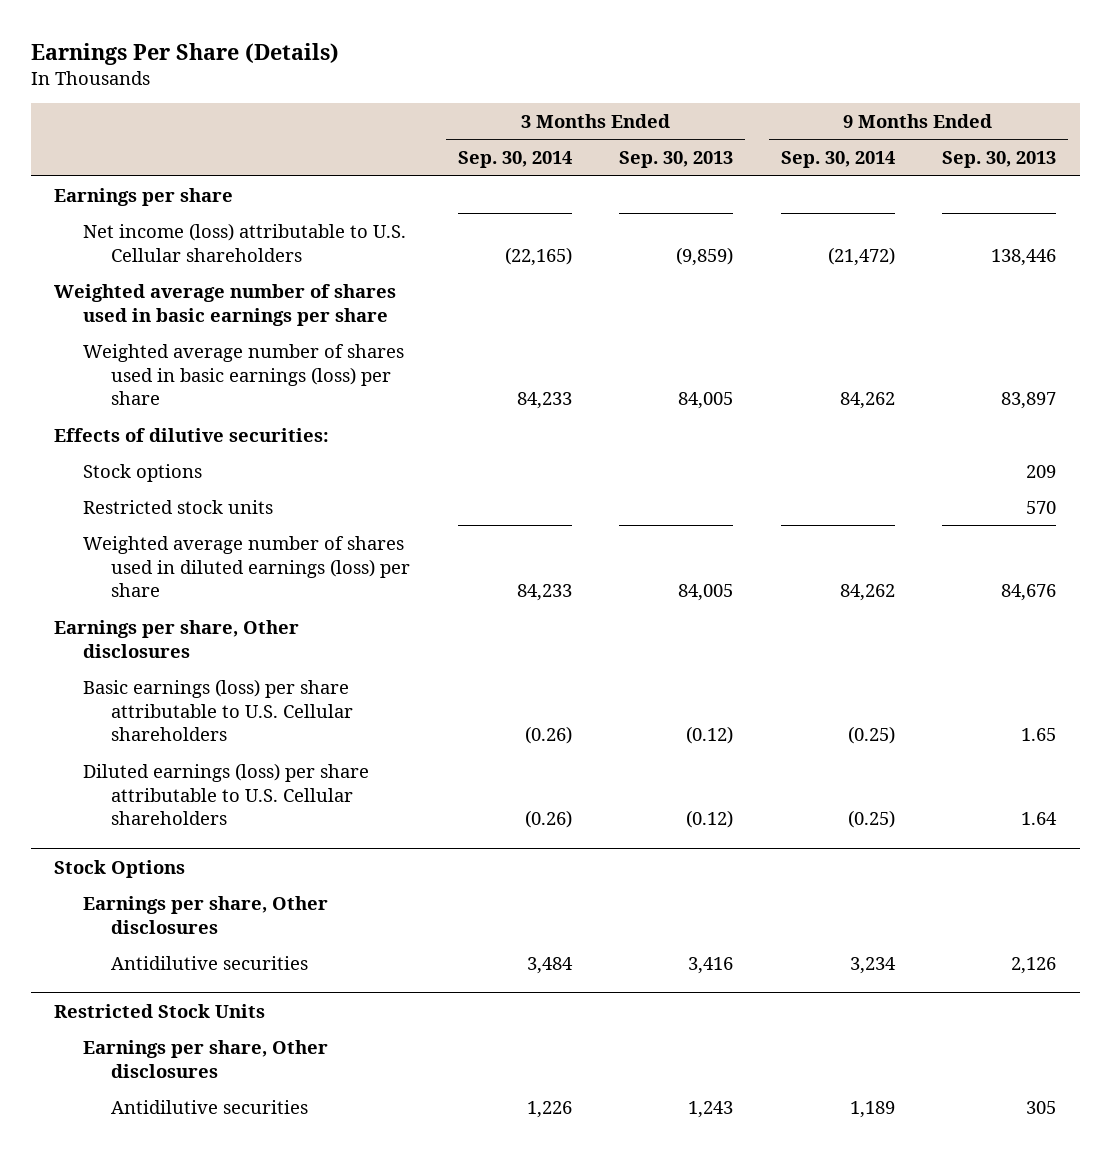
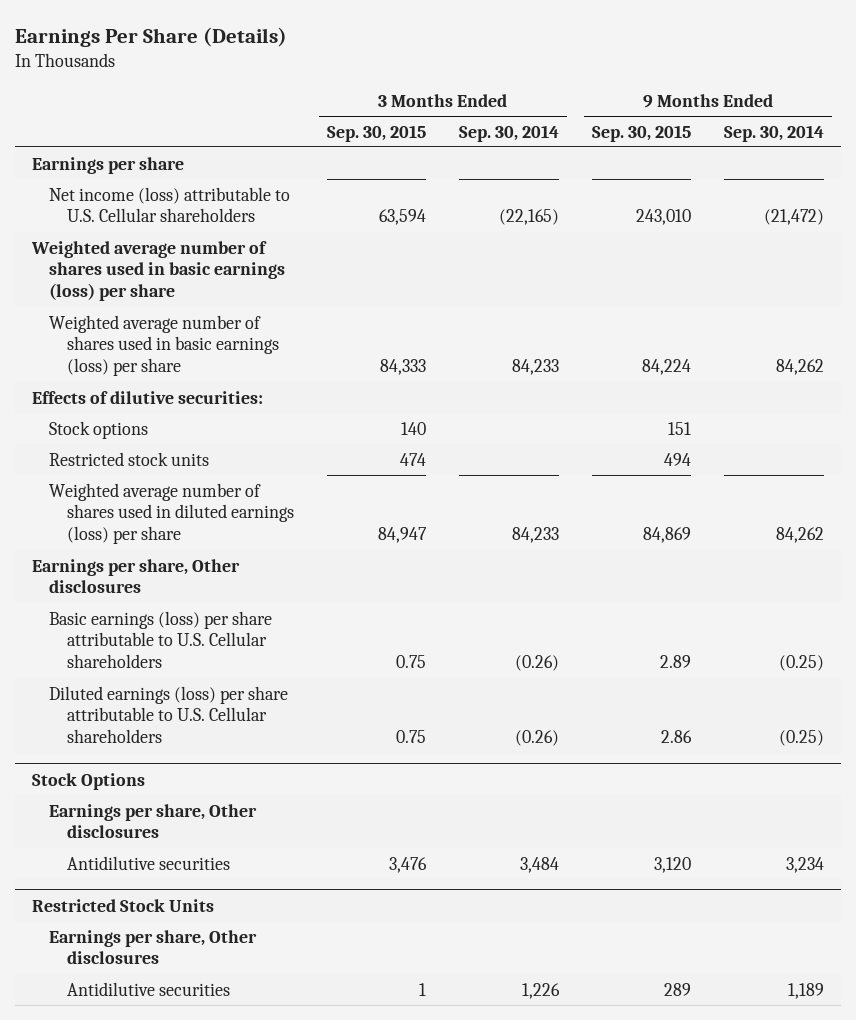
[619,151,734,169] Sep. 30, 2013 -> none
[942,151,1057,169] Sep. 30, 2013 -> none
none -> [326,124,426,142] Sep. 30, 2015
none -> [592,124,692,142] Sep. 30, 2015
[54,283,397,326] Weighted average number of shares used in basic earnings per share -> [30,240,286,302] Weighted average number of shares used in basic earnings (loss) per share

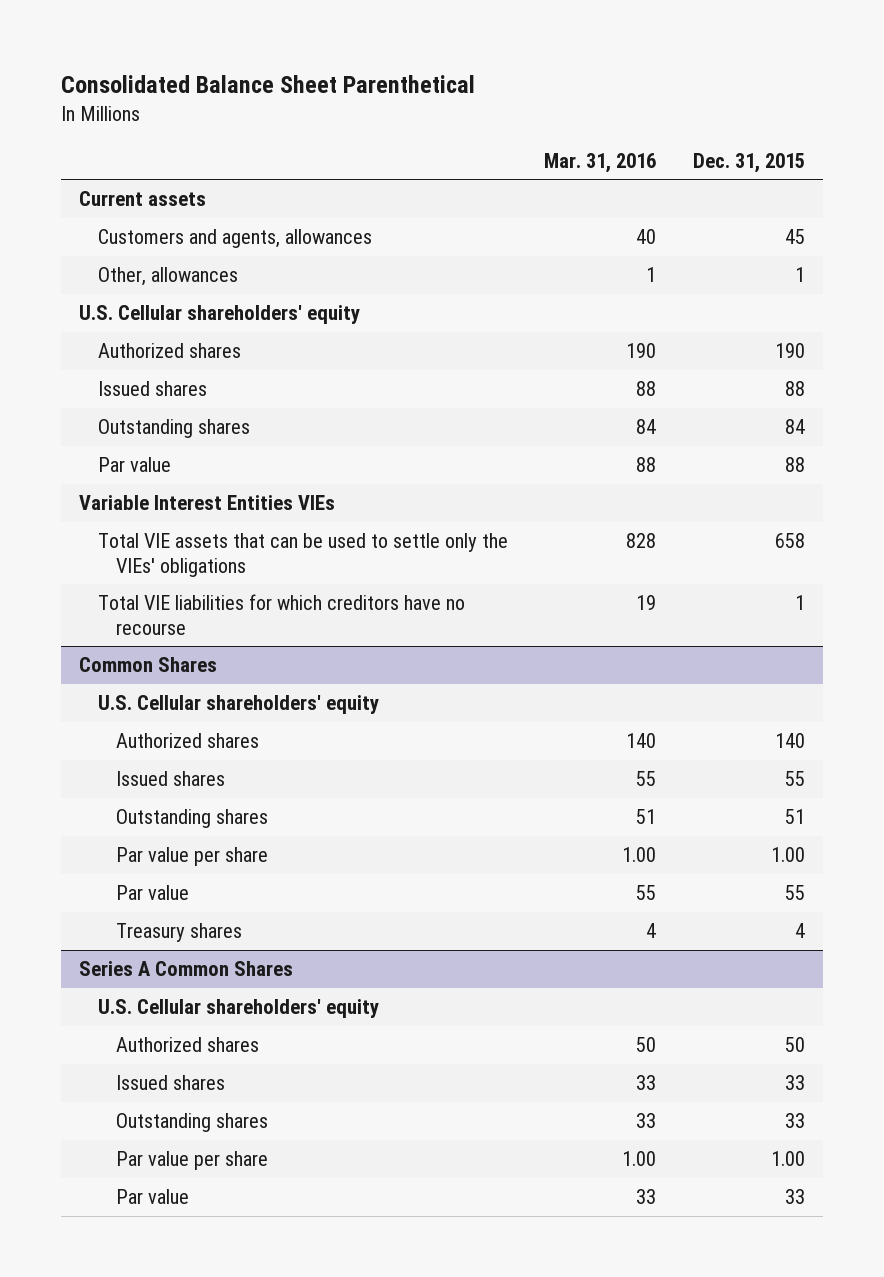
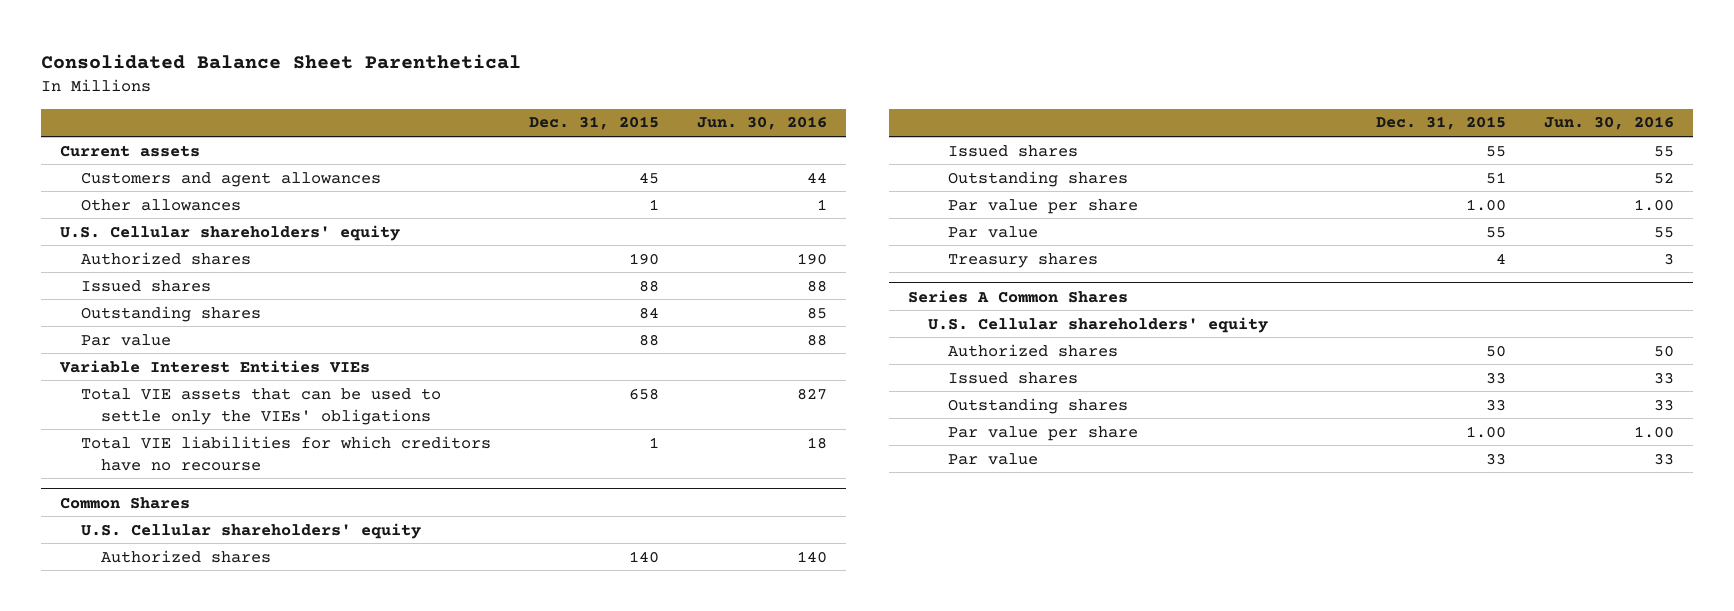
[544,152,657,173] Mar. 31, 2016 -> none
none -> [696,116,827,131] Jun. 30, 2016
[97,229,372,249] Customers and agents, allowances -> [80,171,381,187] Customers and agent allowances
[97,267,238,287] Other, allowances -> [80,198,241,211] Other allowances

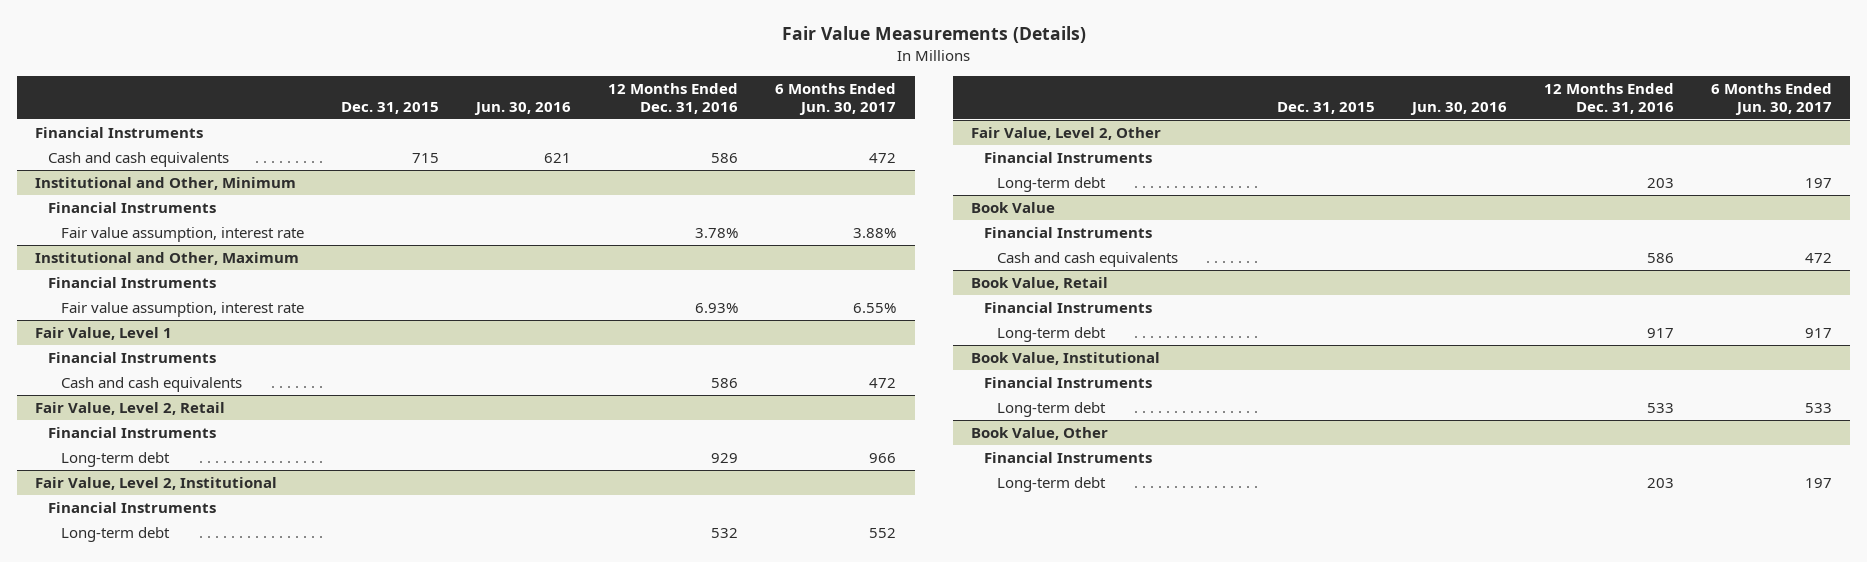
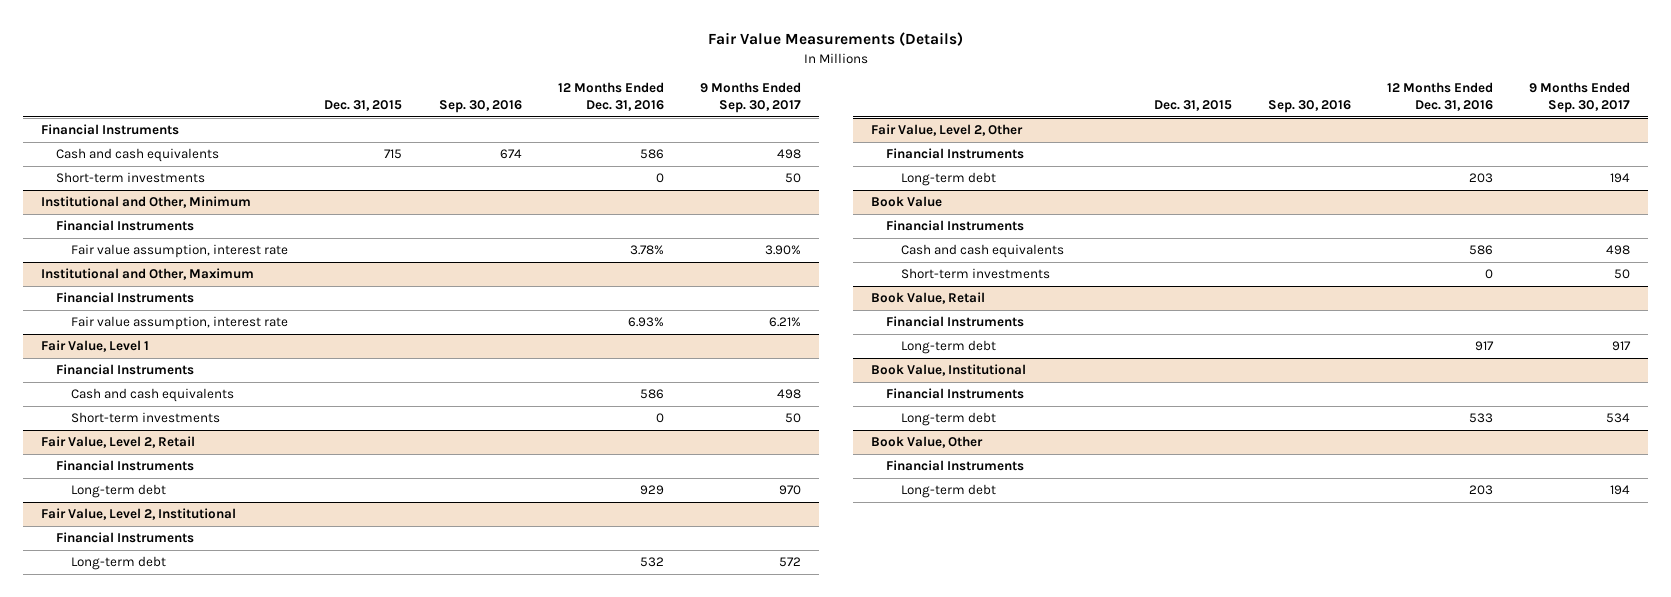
[474,101,572,115] Jun. 30, 2016 -> none
[775,82,897,115] 6 Months Ended Jun. 30, 2017 -> none
none -> [438,100,522,114] Sep. 30, 2016
none -> [699,82,801,114] 9 Months Ended Sep. 30, 2017
none -> [56,172,206,184] Short-term investments
none -> [71,412,221,424] Short-term investments
none -> [900,268,1050,280] Short-term investments

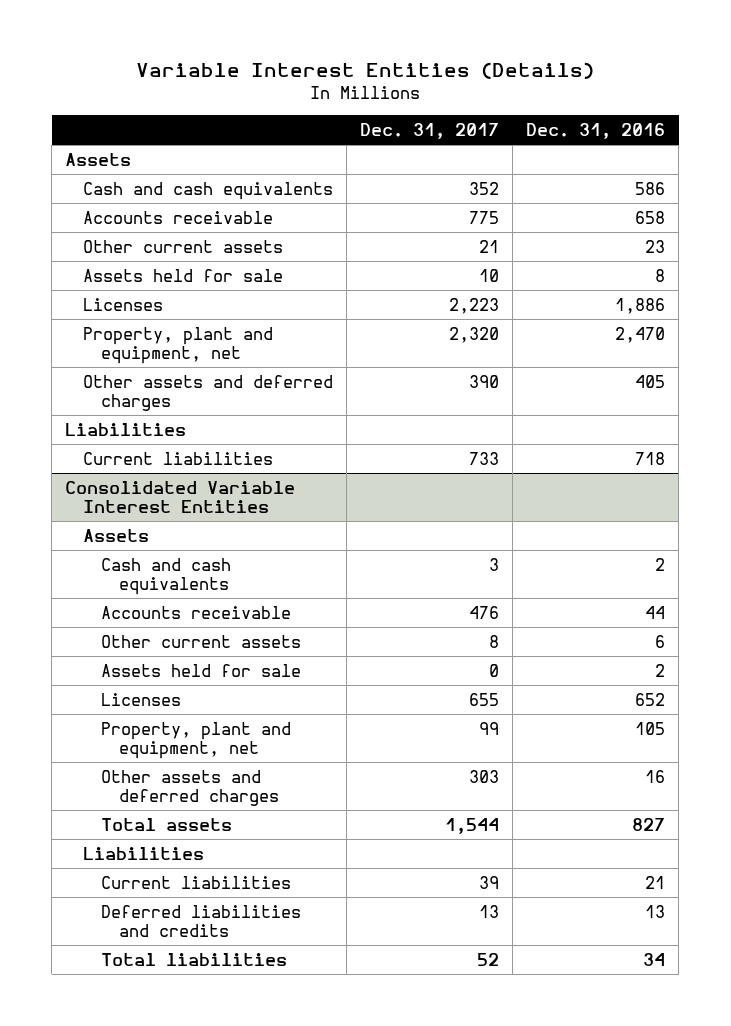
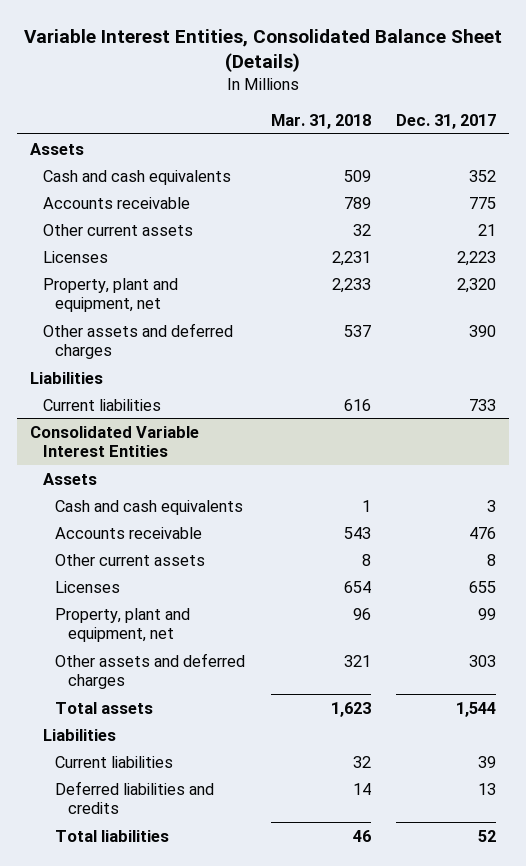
[136,61,595,79] Variable Interest Entities (Details) -> [23,28,502,72] Variable Interest Entities, Consolidated Balance Sheet (Details)
[526,123,666,140] Dec. 31, 2016 -> none
none -> [270,113,371,129] Mar. 31, 2018
[83,268,284,282] Assets held for sale -> none
[100,663,301,677] Assets held for sale -> none

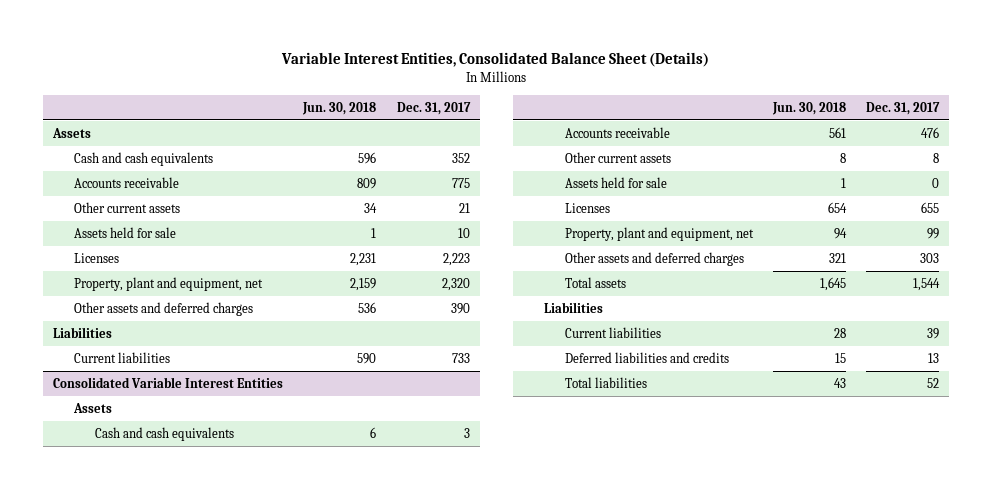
[270,113,371,129] Mar. 31, 2018 -> none
none -> [302,101,377,115] Jun. 30, 2018
none -> [74,226,177,238] Assets held for sale
none -> [564,176,667,188] Assets held for sale

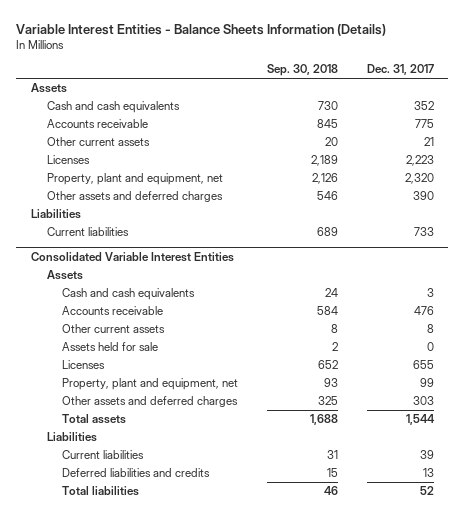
[281,51,710,67] Variable Interest Entities, Consolidated Balance Sheet (Details) -> [16,23,387,36] Variable Interest Entities - Balance Sheets Information (Details)
[302,101,377,115] Jun. 30, 2018 -> none
none -> [267,64,339,77] Sep. 30, 2018
[74,226,177,238] Assets held for sale -> none

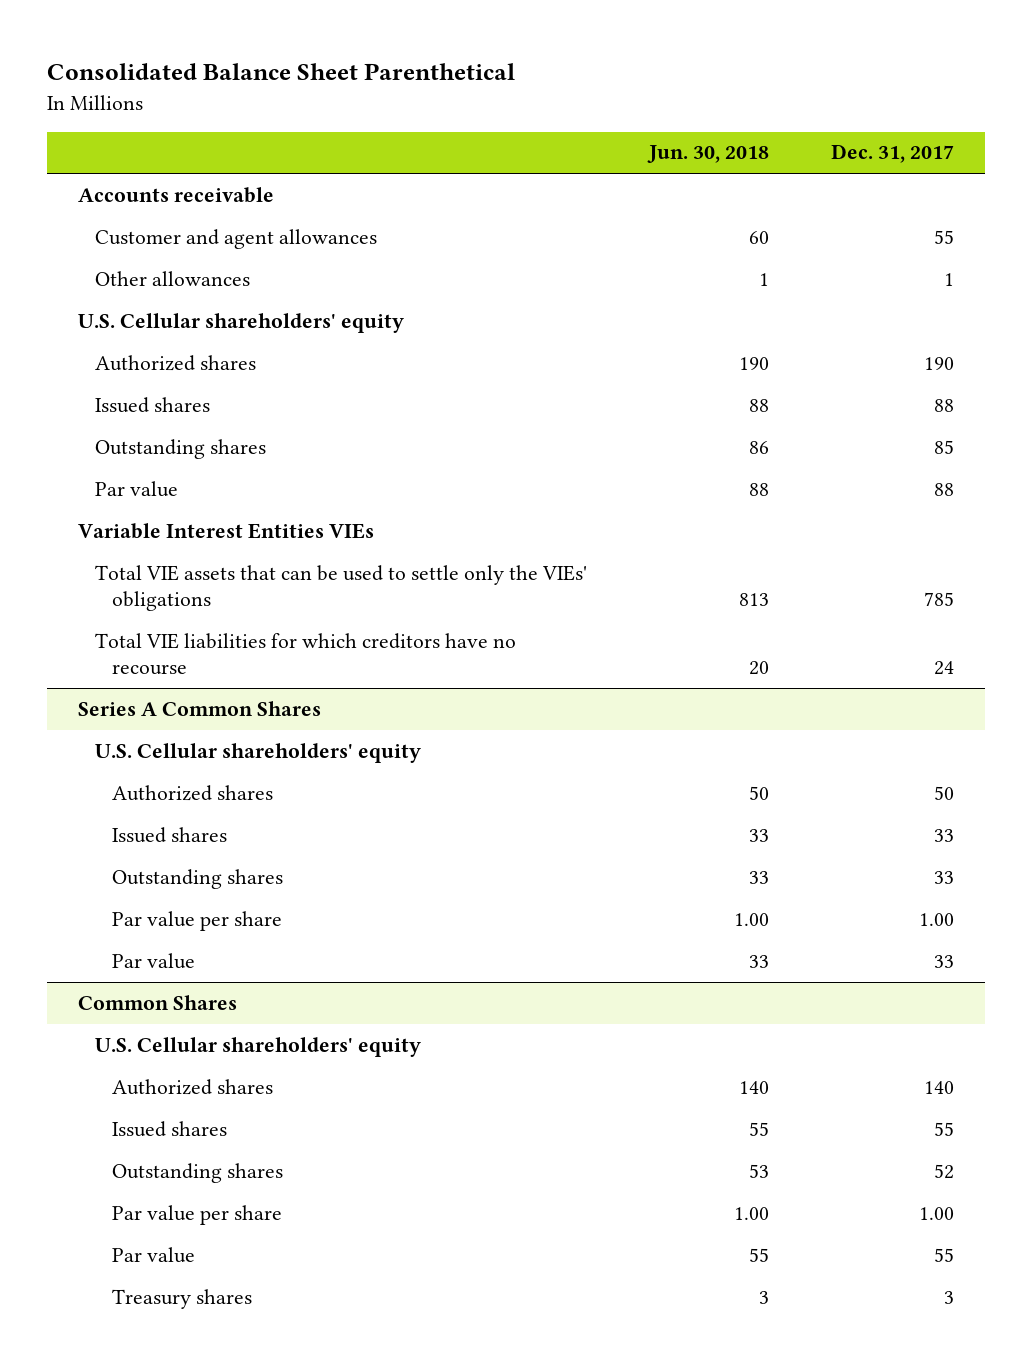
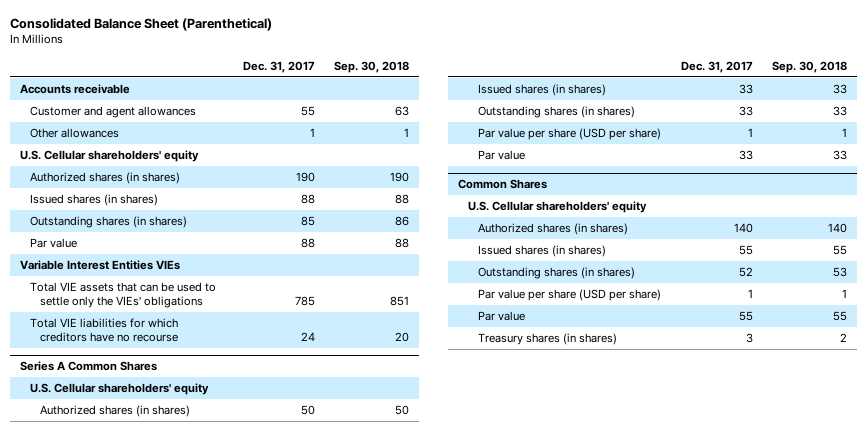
[46,63,515,81] Consolidated Balance Sheet Parenthetical -> [9,17,272,31] Consolidated Balance Sheet (Parenthetical)
[646,145,769,164] Jun. 30, 2018 -> none
none -> [334,60,410,73] Sep. 30, 2018
[94,354,256,371] Authorized shares -> [29,172,180,185] Authorized shares (in shares)
[94,396,210,413] Issued shares -> [29,194,158,207] Issued shares (in shares)
[94,438,266,459] Outstanding shares -> [29,216,187,229] Outstanding shares (in shares)
[111,784,273,801] Authorized shares -> [40,405,191,418] Authorized shares (in shares)
[111,826,227,843] Issued shares -> [477,84,606,97] Issued shares (in shares)
[111,868,283,889] Outstanding shares -> [477,106,635,119] Outstanding shares (in shares)
[111,910,282,931] Par value per share -> [477,128,661,141] Par value per share (USD per share)
[918,912,954,926] 1.00 -> [747,128,753,138] 1
[111,1078,273,1095] Authorized shares -> [477,223,628,236] Authorized shares (in shares)
[111,1120,227,1137] Issued shares -> [477,245,606,258] Issued shares (in shares)
[111,1162,283,1183] Outstanding shares -> [477,267,635,280] Outstanding shares (in shares)
[111,1204,282,1225] Par value per share -> [477,289,661,302] Par value per share (USD per share)
[918,1206,954,1220] 1.00 -> [747,289,753,299] 1
[111,1288,252,1309] Treasury shares -> [477,333,617,346] Treasury shares (in shares)

